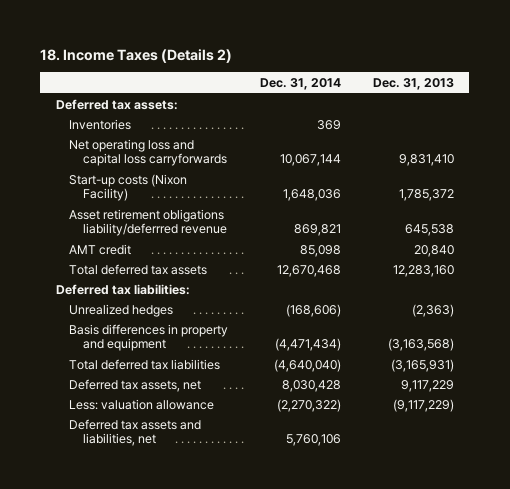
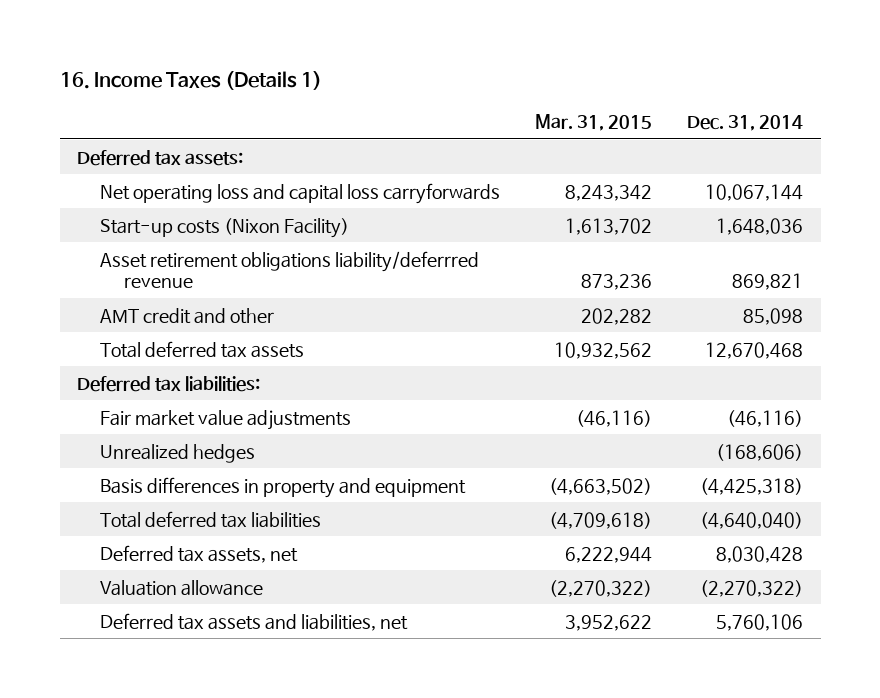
[40,48,233,63] 18. Income Taxes (Details 2) -> [59,70,322,90] 16. Income Taxes (Details 1)
[372,77,454,90] Dec. 31, 2013 -> none
none -> [535,114,653,132] Mar. 31, 2015
[69,118,132,130] Inventories -> none
[69,243,132,255] AMT credit -> [100,307,275,324] AMT credit and other
none -> [100,409,352,430] Fair market value adjustments
[274,338,341,352] (4,471,434) -> [700,477,804,495] (4,425,318)
[69,398,215,410] Less: valuation allowance -> [100,579,264,596] Valuation allowance

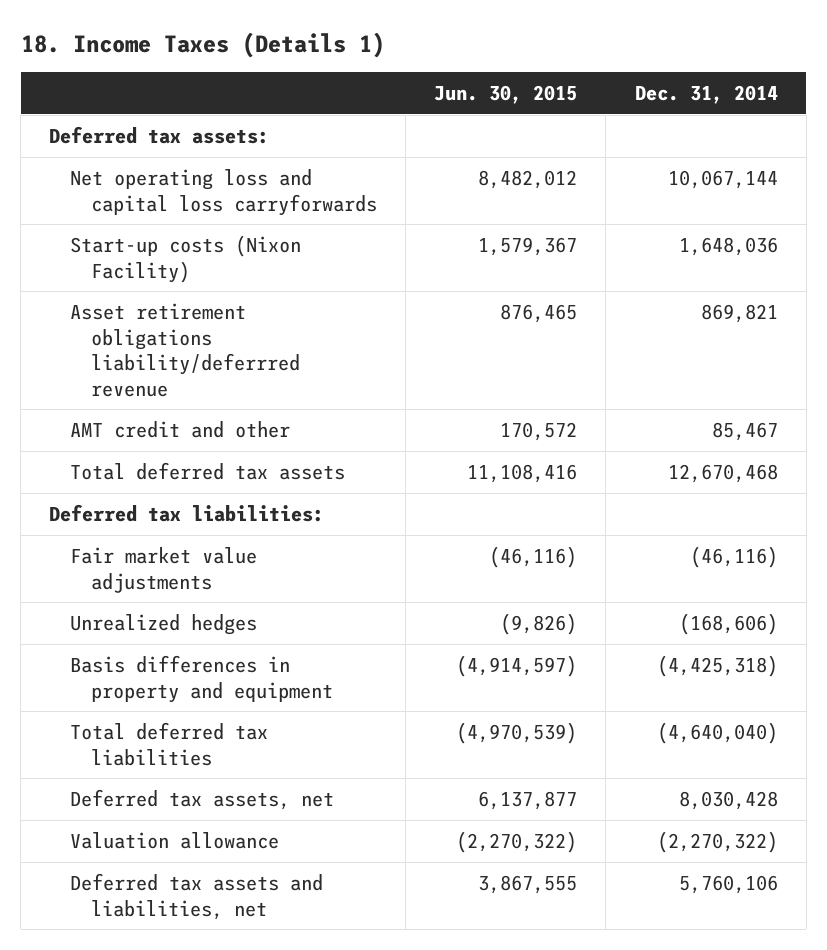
[59,70,322,90] 16. Income Taxes (Details 1) -> [20,32,385,59] 18. Income Taxes (Details 1)
[535,114,653,132] Mar. 31, 2015 -> none
none -> [434,85,578,105] Jun. 30, 2015
[743,307,804,325] 85,098 -> [711,421,778,441] 85,467

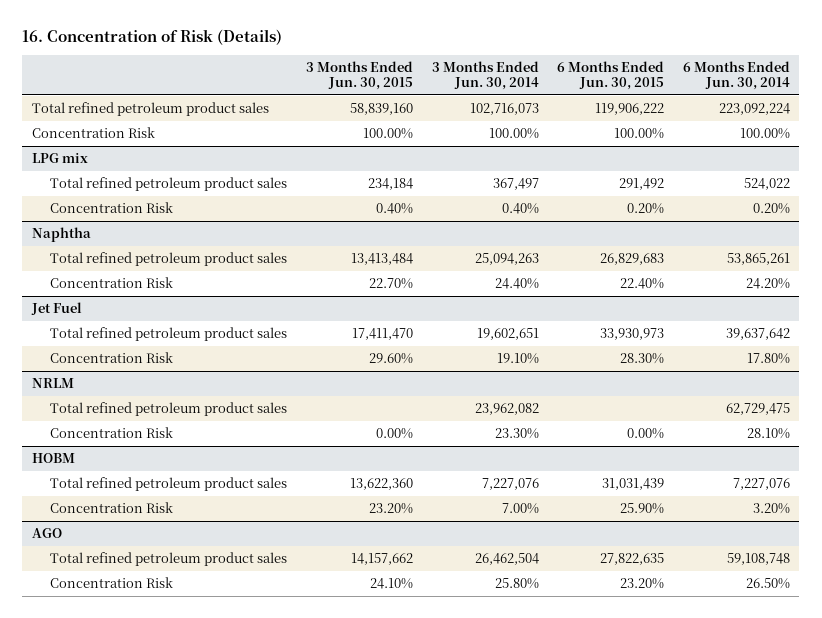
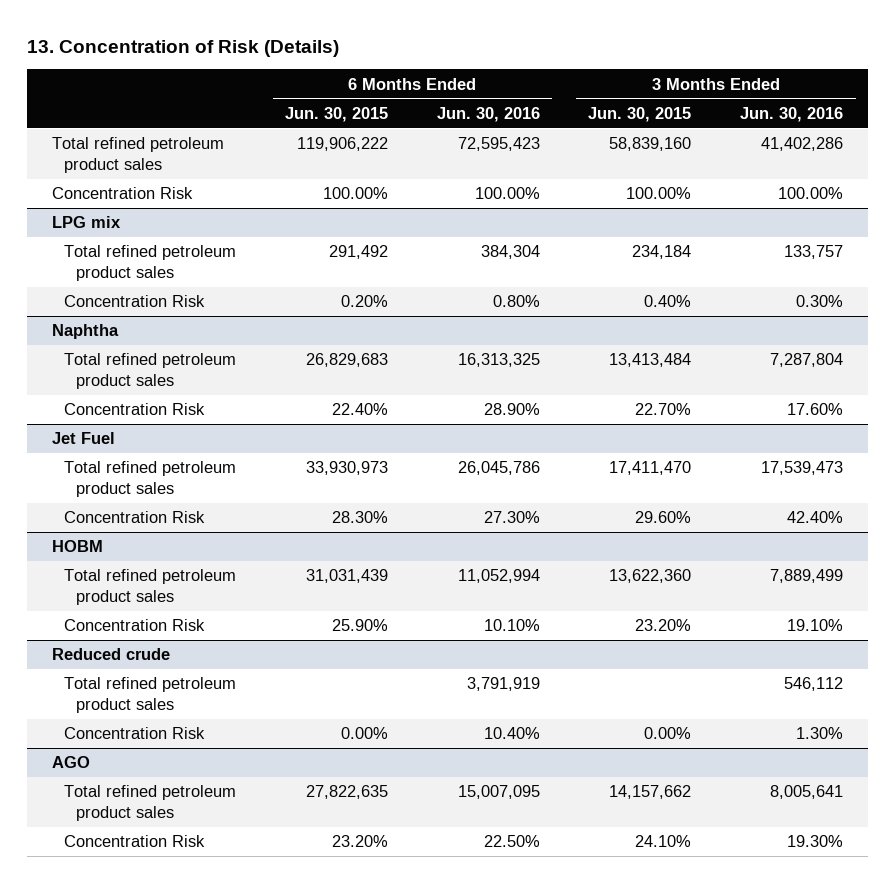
[22,29,283,46] 16. Concentration of Risk (Details) -> [27,39,340,57] 13. Concentration of Risk (Details)
[431,61,539,91] 3 Months Ended Jun. 30, 2014 -> none
[683,61,791,91] 6 Months Ended Jun. 30, 2014 -> none
none -> [436,106,540,122] Jun. 30, 2016
none -> [740,106,844,122] Jun. 30, 2016
[31,377,74,388] NRLM -> none
[50,401,288,416] Total refined petroleum product sales -> none
[50,426,174,438] Concentration Risk -> none
none -> [51,648,170,661] Reduced crude
none -> [64,677,237,714] Total refined petroleum product sales
none -> [64,727,206,740] Concentration Risk

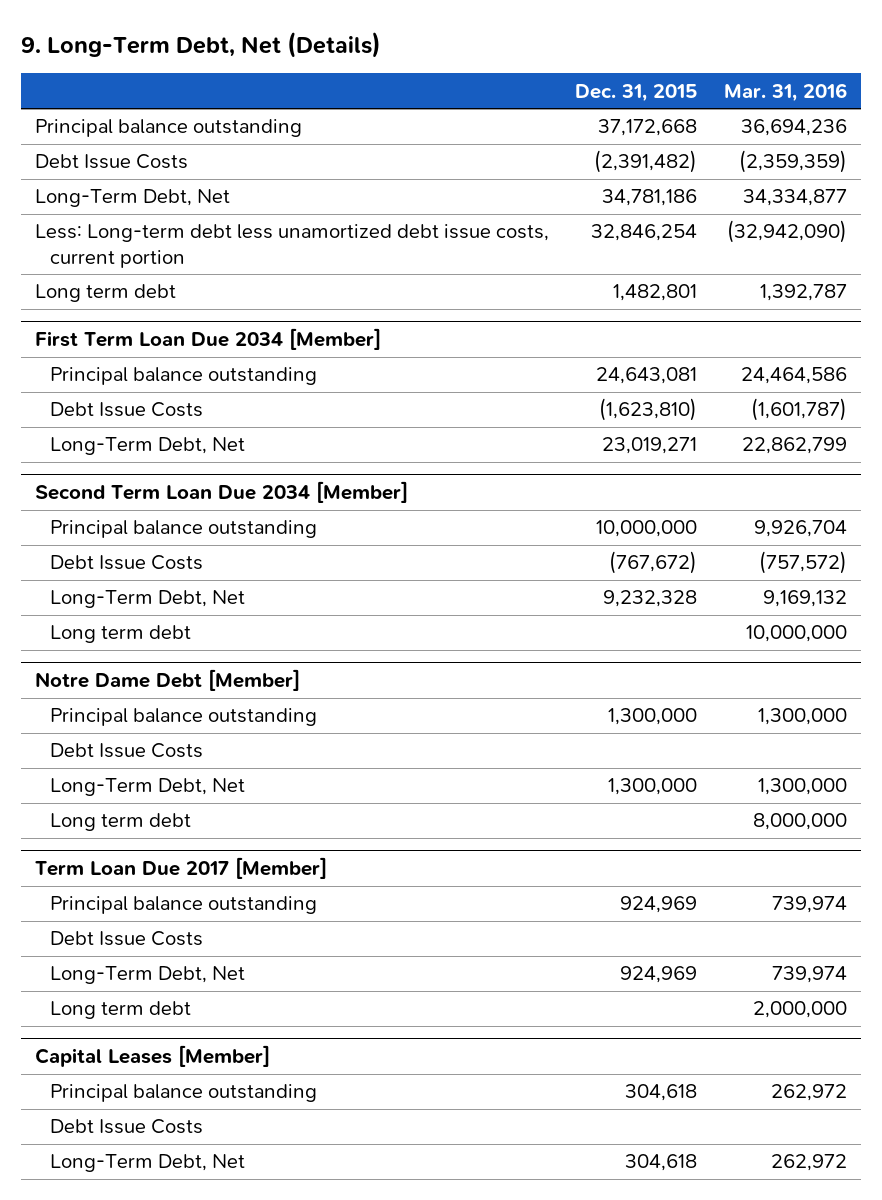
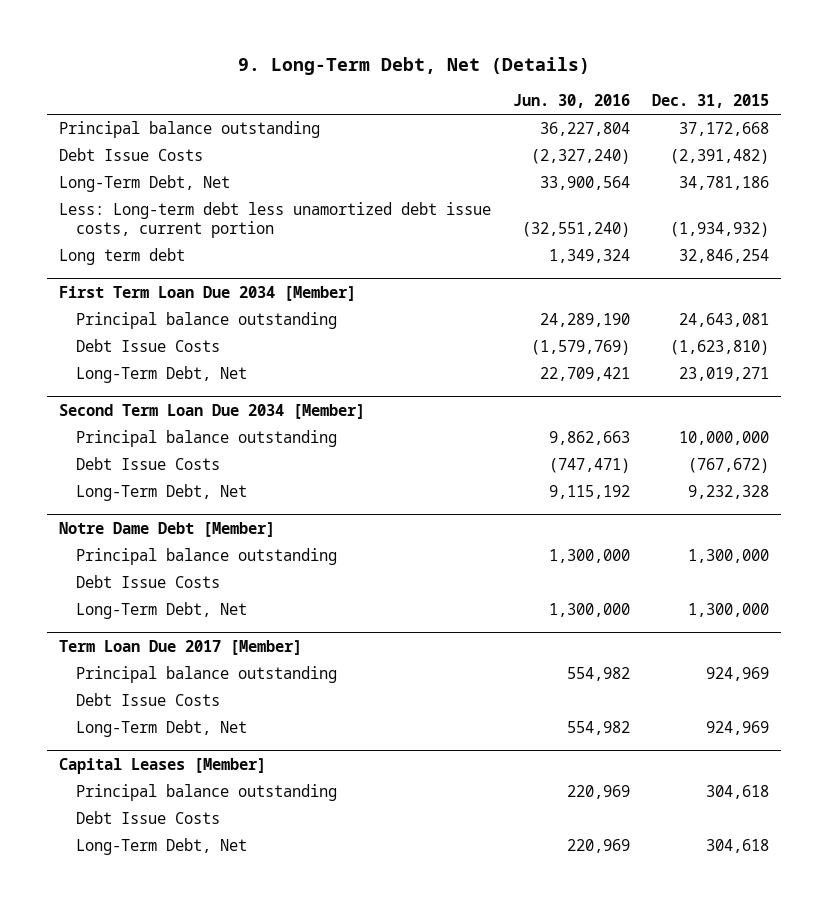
[724,82,848,102] Mar. 31, 2016 -> none
none -> [513,94,631,109] Jun. 30, 2016
[591,224,698,242] 32,846,254 -> [670,222,770,238] (1,934,932)
[613,284,698,302] 1,482,801 -> [679,249,770,264] 32,846,254
[50,625,192,644] Long term debt -> none
[50,813,192,832] Long term debt -> none
[50,1001,192,1020] Long term debt -> none

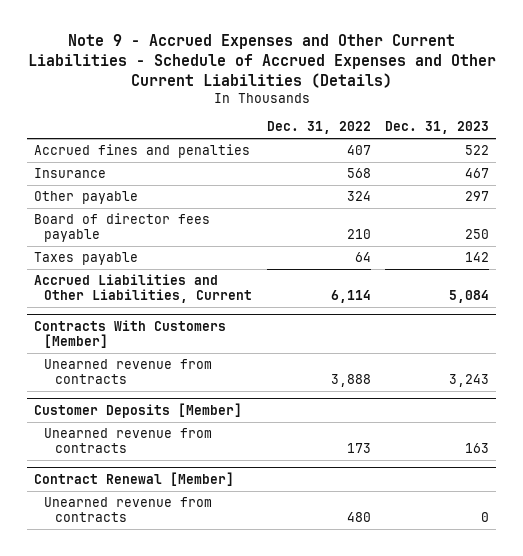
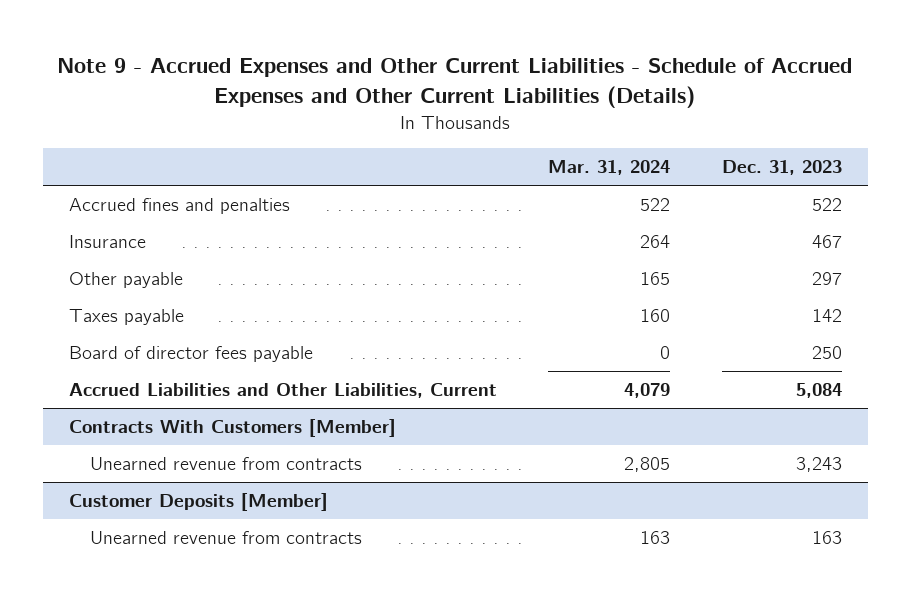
[266,121,371,135] Dec. 31, 2022 -> none
none -> [548,160,671,176] Mar. 31, 2024
[33,213,210,243] Board of director fees payable -> [68,346,313,363] Board of director fees payable
[33,471,234,486] Contract Renewal [Member] -> none
[44,497,213,523] Unearned revenue from contracts -> none

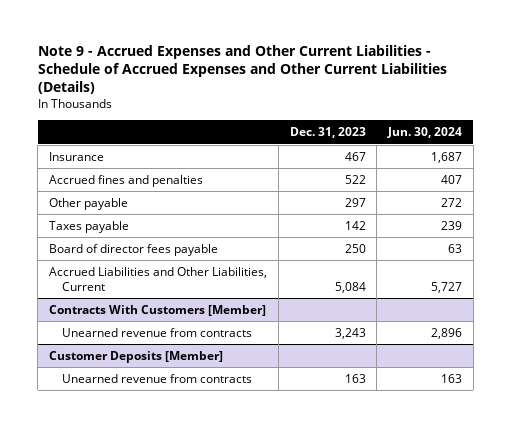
[548,160,671,176] Mar. 31, 2024 -> none
none -> [387,126,463,138] Jun. 30, 2024
[68,198,290,215] Accrued fines and penalties -> [49,174,204,187] Accrued fines and penalties

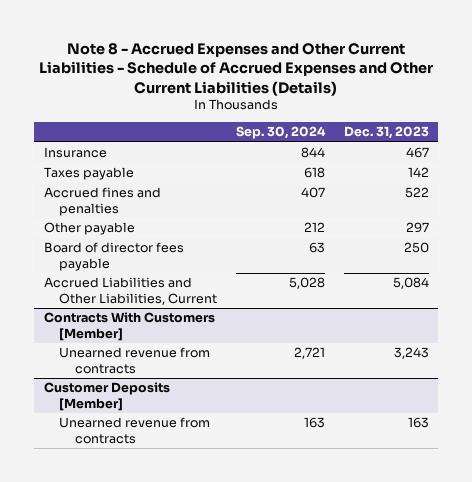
[37,45,447,95] Note 9 - Accrued Expenses and Other Current Liabilities - Schedule of Accrued Expenses and Other Current Liabilities (Details) -> [39,42,434,96] Note 8 - Accrued Expenses and Other Current Liabilities - Schedule of Accrued Expenses and Other Current Liabilities (Details)
[387,126,463,138] Jun. 30, 2024 -> none
none -> [236,126,327,140] Sep. 30, 2024
[49,220,130,233] Taxes payable -> [43,167,134,181] Taxes payable

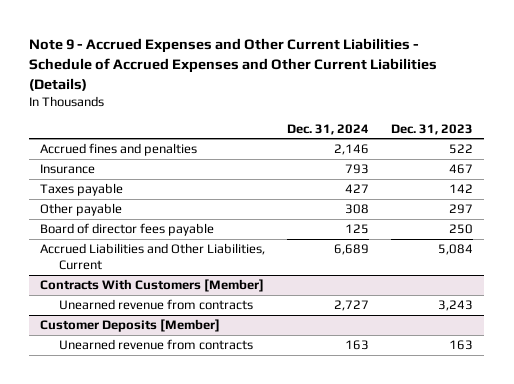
[39,42,434,96] Note 8 - Accrued Expenses and Other Current Liabilities - Schedule of Accrued Expenses and Other Current Liabilities (Details) -> [29,38,438,91] Note 9 - Accrued Expenses and Other Current Liabilities - Schedule of Accrued Expenses and Other Current Liabilities (Details)
[236,126,327,140] Sep. 30, 2024 -> none
none -> [287,123,370,135] Dec. 31, 2024
[43,187,161,216] Accrued fines and penalties -> [40,143,198,157] Accrued fines and penalties

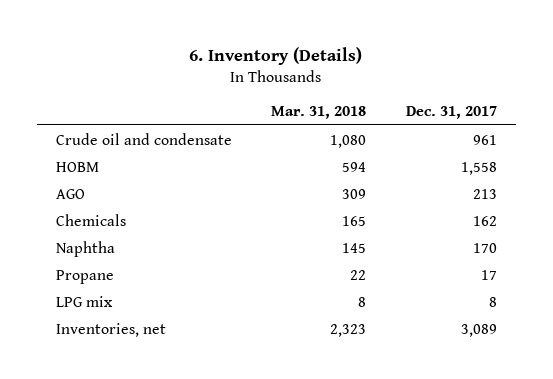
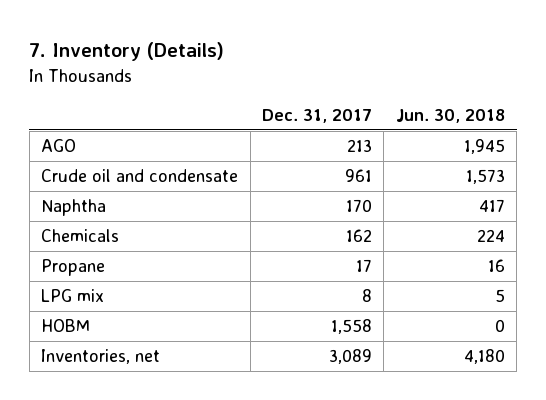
[189,46,363,65] 6. Inventory (Details) -> [29,42,225,62] 7. Inventory (Details)
[271,105,367,119] Mar. 31, 2018 -> none
none -> [395,108,505,123] Jun. 30, 2018
[56,132,233,145] Crude oil and condensate -> [41,169,239,183] Crude oil and condensate
[56,213,127,226] Chemicals -> [41,229,120,243] Chemicals
[56,161,100,172] HOBM -> [41,319,91,333] HOBM

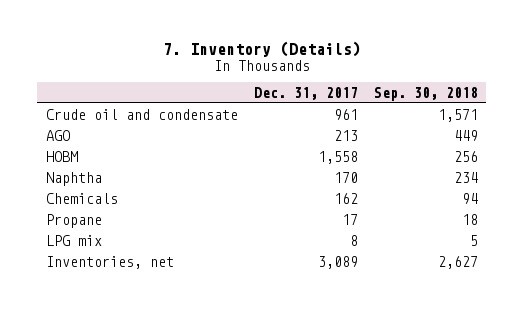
[395,108,505,123] Jun. 30, 2018 -> none
none -> [374,86,479,101] Sep. 30, 2018
[41,139,77,153] AGO -> [45,129,70,141] AGO
[41,319,91,333] HOBM -> [45,150,78,162] HOBM

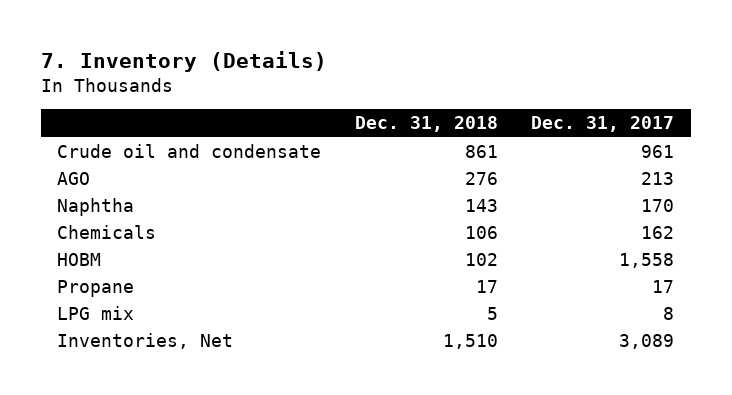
[374,86,479,101] Sep. 30, 2018 -> none
none -> [354,116,498,133] Dec. 31, 2018
[45,150,78,162] HOBM -> [57,253,102,267] HOBM
[45,255,174,269] Inventories, net -> [57,333,234,350] Inventories, Net

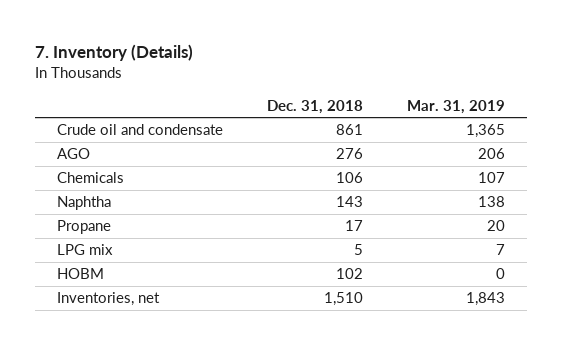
[531,116,675,133] Dec. 31, 2017 -> none
none -> [407,99,506,114] Mar. 31, 2019
[57,198,135,217] Naphtha -> [57,196,112,211] Naphtha
[57,253,102,267] HOBM -> [57,268,105,280] HOBM
[57,333,234,350] Inventories, Net -> [57,292,161,307] Inventories, net

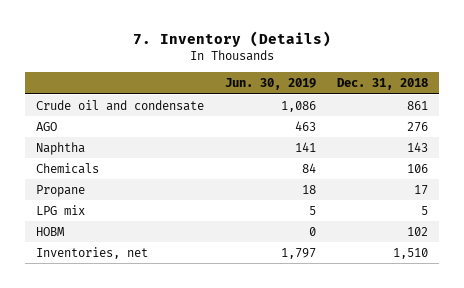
[407,99,506,114] Mar. 31, 2019 -> none
none -> [224,78,316,91] Jun. 30, 2019
[57,172,125,184] Chemicals -> [35,162,99,174] Chemicals

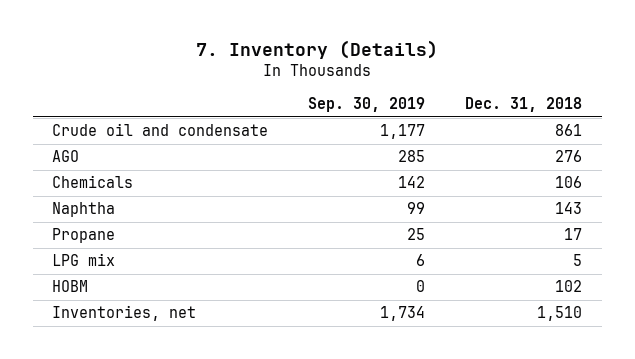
[224,78,316,91] Jun. 30, 2019 -> none
none -> [308,97,426,113] Sep. 30, 2019
[35,141,85,155] Naphtha -> [52,202,116,218] Naphtha

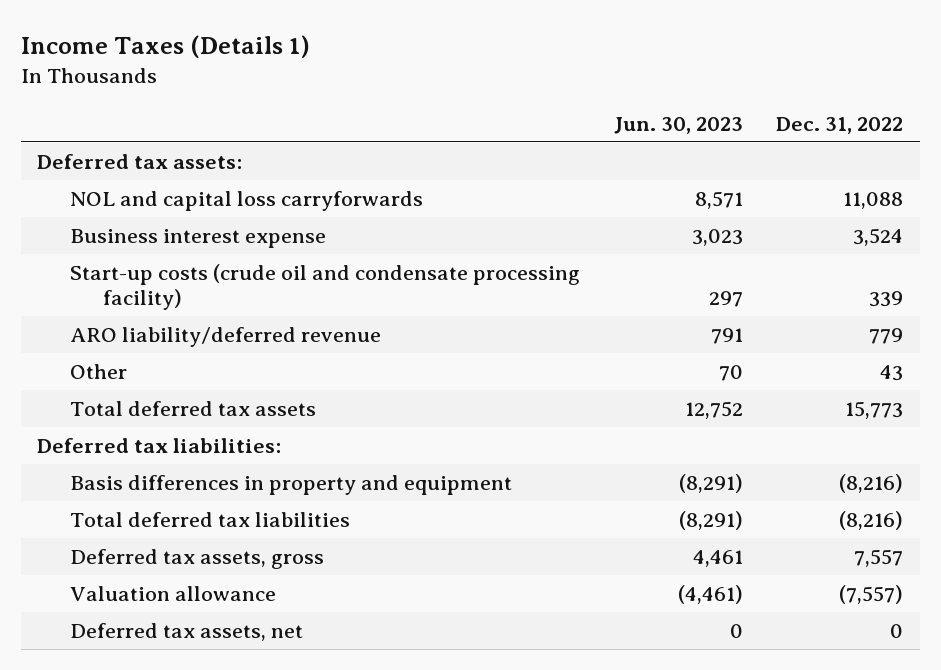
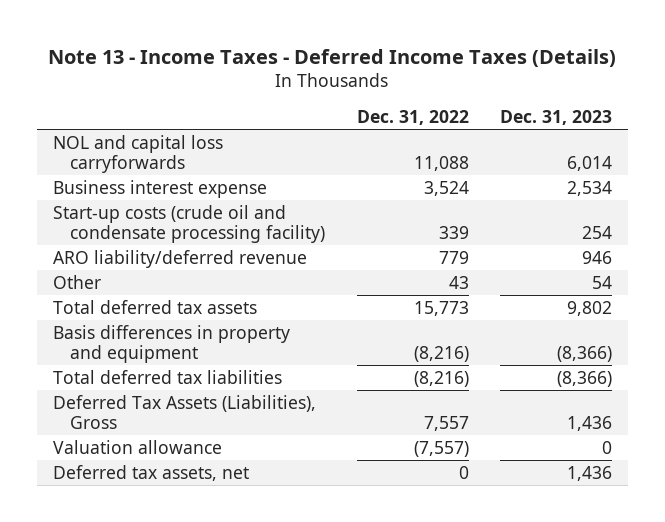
[20,35,310,59] Income Taxes (Details 1) -> [48,49,617,68] Note 13 - Income Taxes - Deferred Income Taxes (Details)
[613,116,743,134] Jun. 30, 2023 -> none
none -> [500,110,613,126] Dec. 31, 2023
[37,154,243,170] Deferred tax assets: -> none
[37,438,282,454] Deferred tax liabilities: -> none
[70,549,325,570] Deferred tax assets, gross -> [52,394,316,430] Deferred Tax Assets (Liabilities), Gross

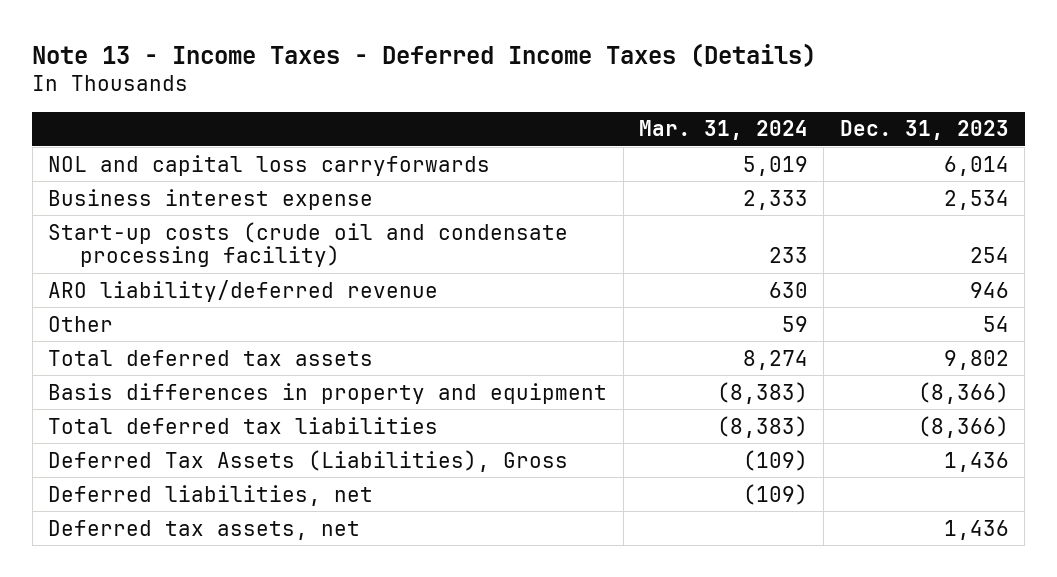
[356,110,469,126] Dec. 31, 2022 -> none
none -> [639,120,809,141] Mar. 31, 2024
[52,439,222,454] Valuation allowance -> none
none -> [48,484,374,506] Deferred liabilities, net

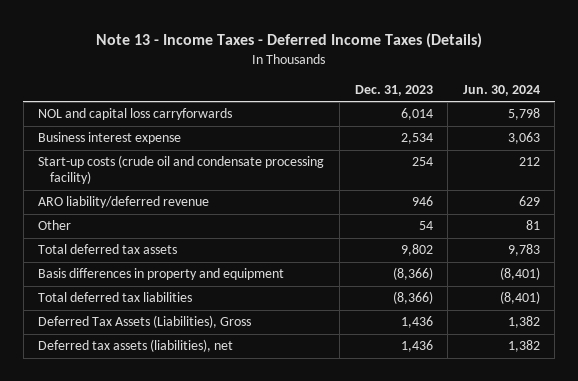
[639,120,809,141] Mar. 31, 2024 -> none
none -> [462,84,540,96] Jun. 30, 2024
[48,484,374,506] Deferred liabilities, net -> none
[48,519,361,540] Deferred tax assets, net -> [38,339,234,353] Deferred tax assets (liabilities), net

